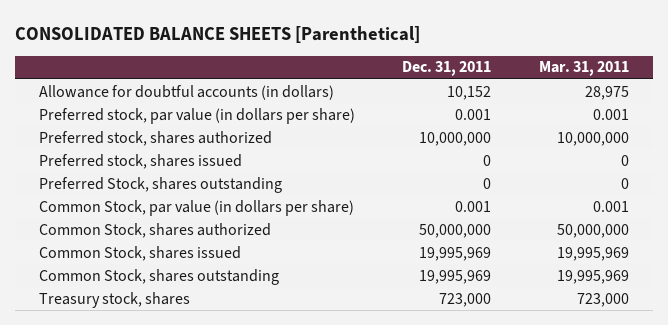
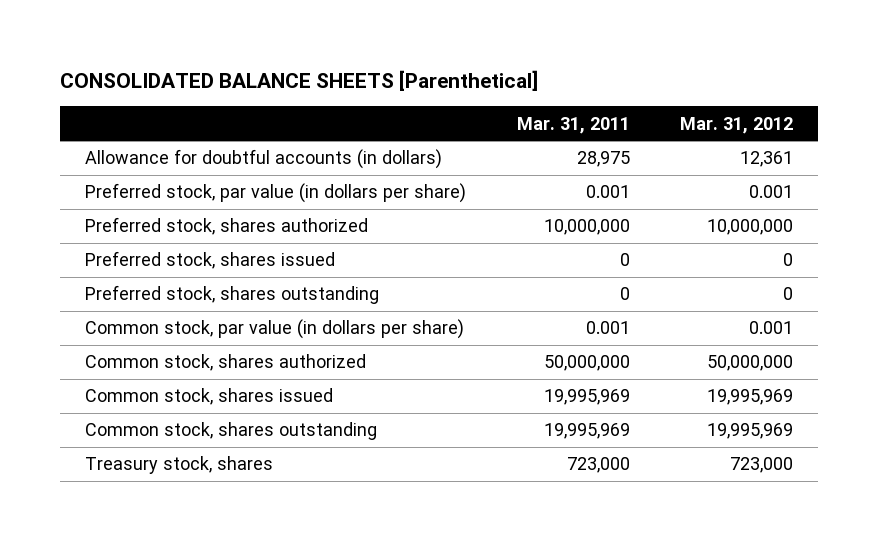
[402,61,492,77] Dec. 31, 2011 -> none
none -> [680,116,794,134] Mar. 31, 2012
[38,176,282,193] Preferred Stock, shares outstanding -> [85,285,380,305] Preferred stock, shares outstanding
[38,199,354,216] Common Stock, par value (in dollars per share) -> [85,319,465,340] Common stock, par value (in dollars per share)
[38,222,271,238] Common Stock, shares authorized -> [85,354,367,372] Common stock, shares authorized
[38,245,241,261] Common Stock, shares issued -> [85,388,334,406] Common stock, shares issued
[38,268,279,285] Common Stock, shares outstanding -> [85,422,378,441] Common stock, shares outstanding

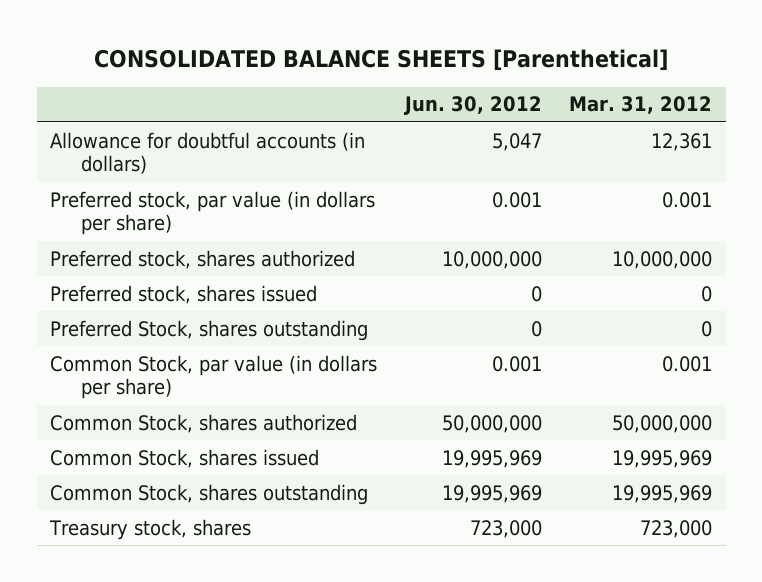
[516,116,630,134] Mar. 31, 2011 -> none
none -> [403,96,542,116] Jun. 30, 2012
[85,285,380,305] Preferred stock, shares outstanding -> [50,319,369,341] Preferred Stock, shares outstanding
[85,319,465,340] Common stock, par value (in dollars per share) -> [50,354,378,400] Common Stock, par value (in dollars per share)
[85,354,367,372] Common stock, shares authorized -> [50,413,358,433] Common Stock, shares authorized
[85,388,334,406] Common stock, shares issued -> [50,448,320,468] Common Stock, shares issued
[85,422,378,441] Common stock, shares outstanding -> [50,483,369,505] Common Stock, shares outstanding

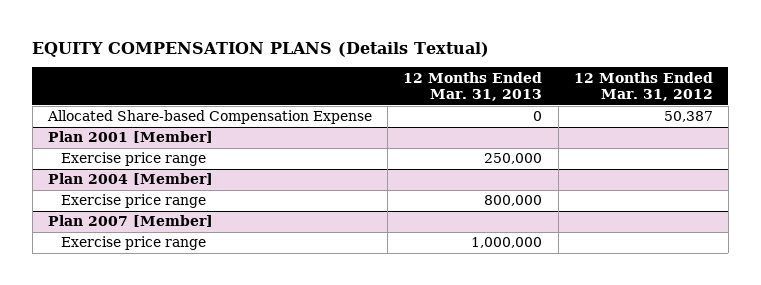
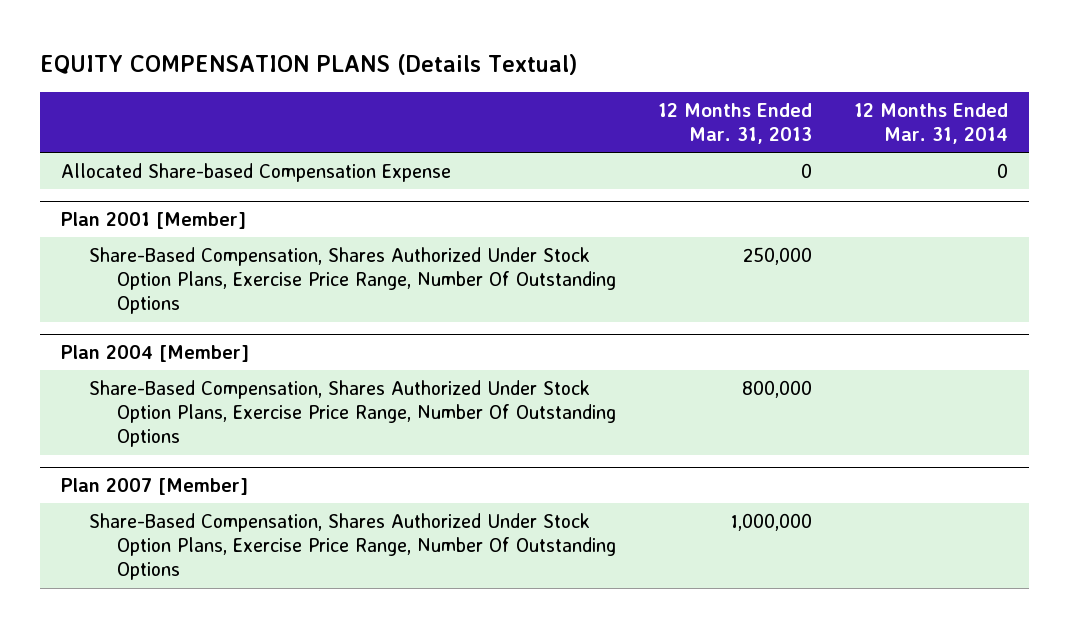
[573,71,713,102] 12 Months Ended Mar. 31, 2012 -> none
none -> [854,102,1009,144] 12 Months Ended Mar. 31, 2014
[61,152,207,167] Exercise price range -> [88,246,616,315] Share-Based Compensation, Shares Authorized Under Stock Option Plans, Exercise Price Range, Number Of Outstanding Options
[61,194,207,209] Exercise price range -> [88,379,616,448] Share-Based Compensation, Shares Authorized Under Stock Option Plans, Exercise Price Range, Number Of Outstanding Options
[61,236,207,251] Exercise price range -> [88,512,616,581] Share-Based Compensation, Shares Authorized Under Stock Option Plans, Exercise Price Range, Number Of Outstanding Options

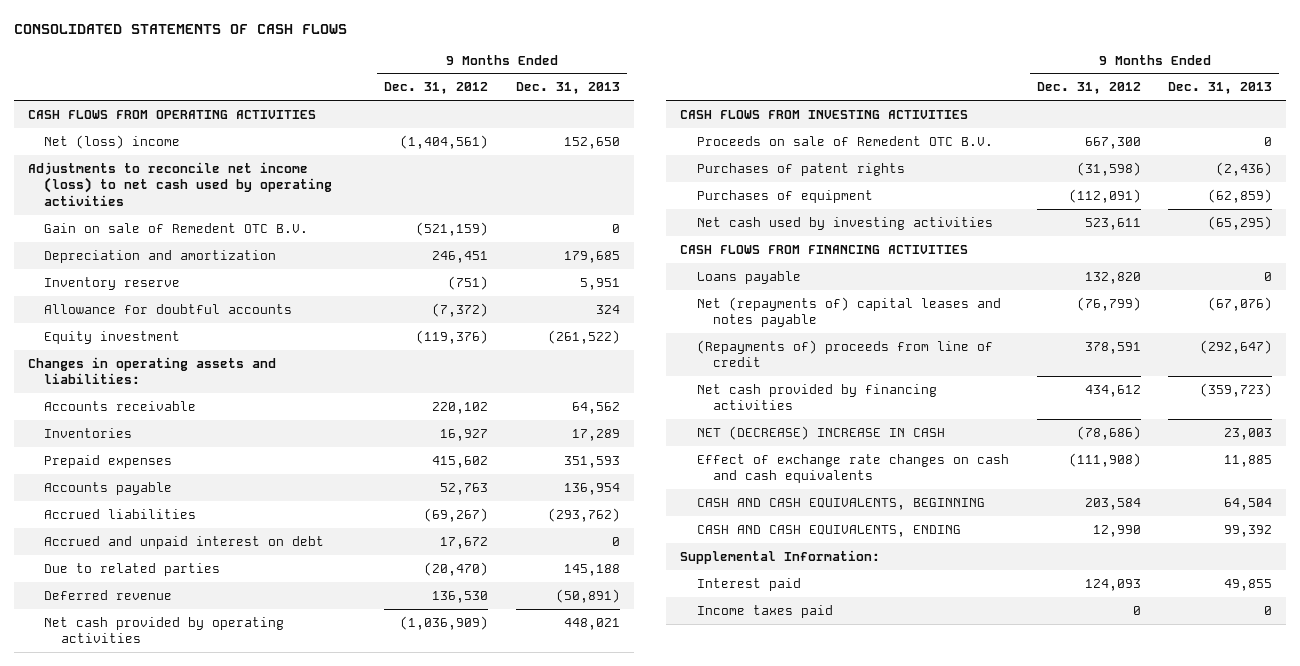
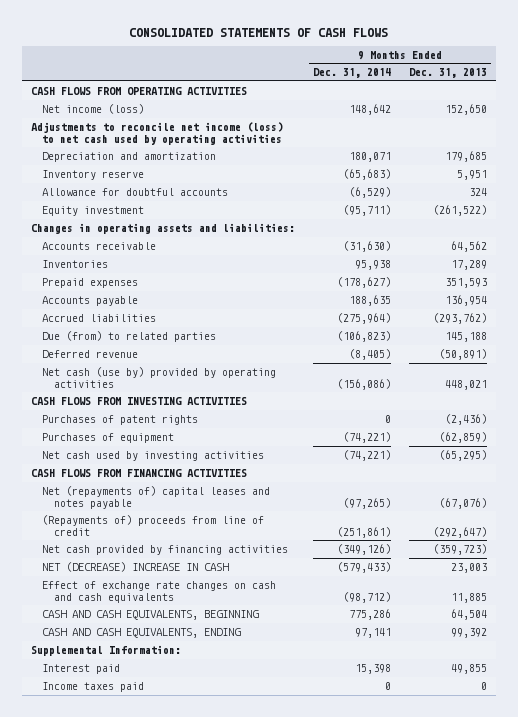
[384,82,489,95] Dec. 31, 2012 -> none
none -> [313,68,392,79] Dec. 31, 2014
[44,134,181,149] Net (loss) income -> [42,103,145,114] Net income (loss)
[44,222,309,233] Gain on sale of Remedent OTC B.V. -> none
[44,535,325,549] Accrued and unpaid interest on debt -> none
[44,562,221,576] Due to related parties -> [42,330,217,342] Due (from) to related parties
[44,616,285,644] Net cash provided by operating activities -> [42,366,277,388] Net cash (use by) provided by operating activities
[696,135,993,146] Proceeds on sale of Remedent OTC B.V. -> none
[696,270,801,284] Loans payable -> none

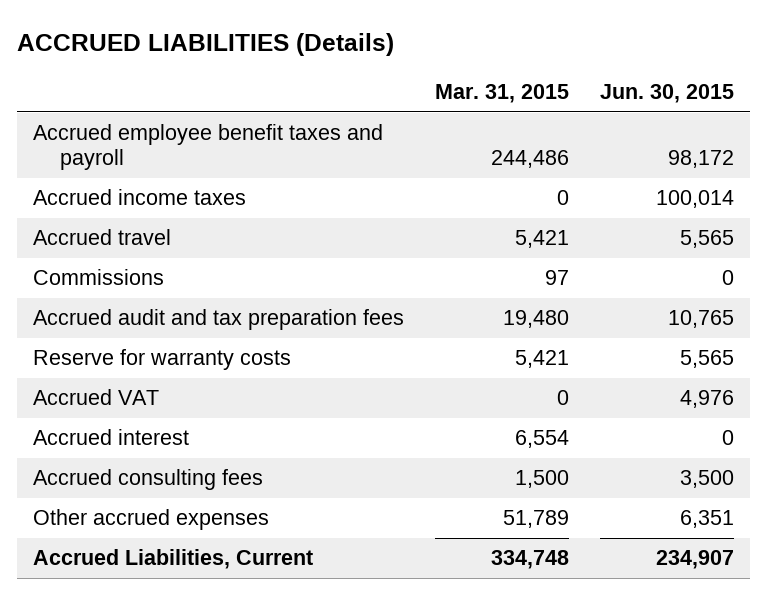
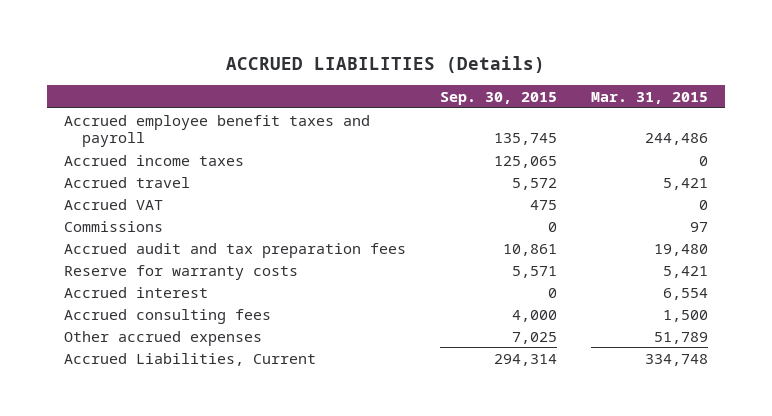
[600,84,735,104] Jun. 30, 2015 -> none
none -> [439,91,557,105] Sep. 30, 2015
[32,389,159,406] Accrued VAT -> [63,198,163,210] Accrued VAT

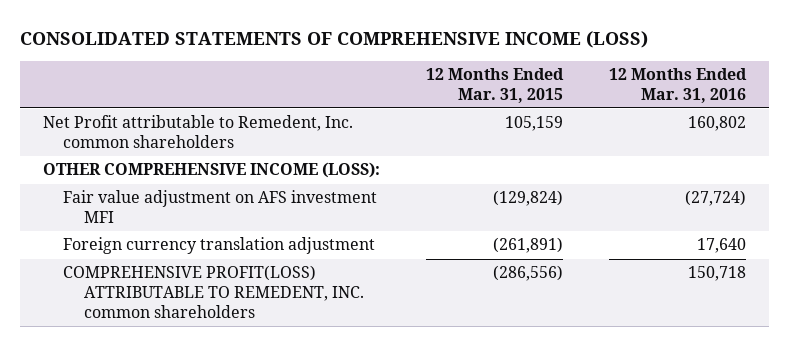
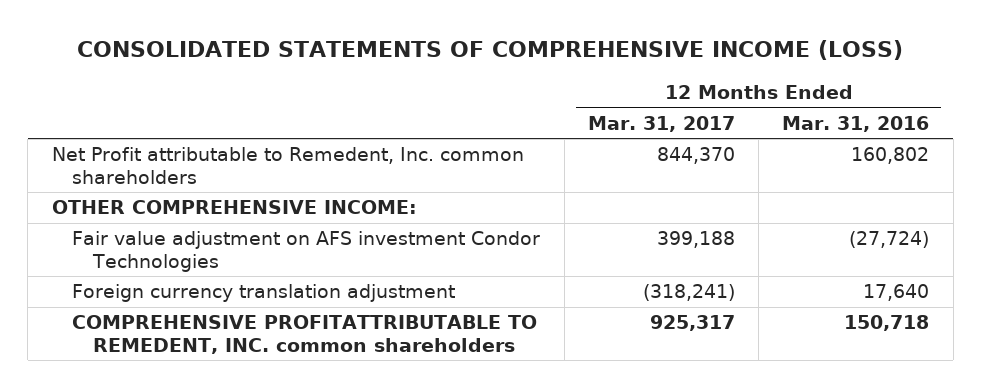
[426,68,565,103] 12 Months Ended Mar. 31, 2015 -> none
none -> [587,115,735,132] Mar. 31, 2017
[43,162,381,179] OTHER COMPREHENSIVE INCOME (LOSS): -> [51,200,417,215] OTHER COMPREHENSIVE INCOME:
[63,190,378,224] Fair value adjustment on AFS investment MFI -> [72,231,541,272] Fair value adjustment on AFS investment Condor Technologies
[63,265,364,318] COMPREHENSIVE PROFIT(LOSS) ATTRIBUTABLE TO REMEDENT, INC. common shareholders -> [72,315,538,354] COMPREHENSIVE PROFITATTRIBUTABLE TO REMEDENT, INC. common shareholders

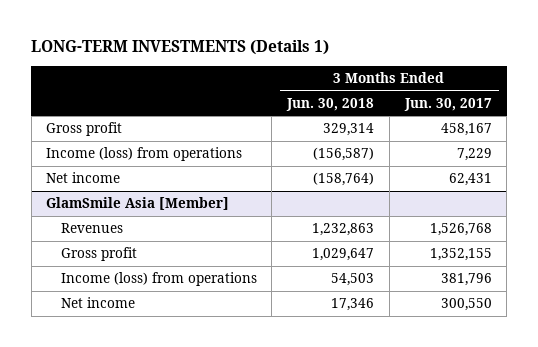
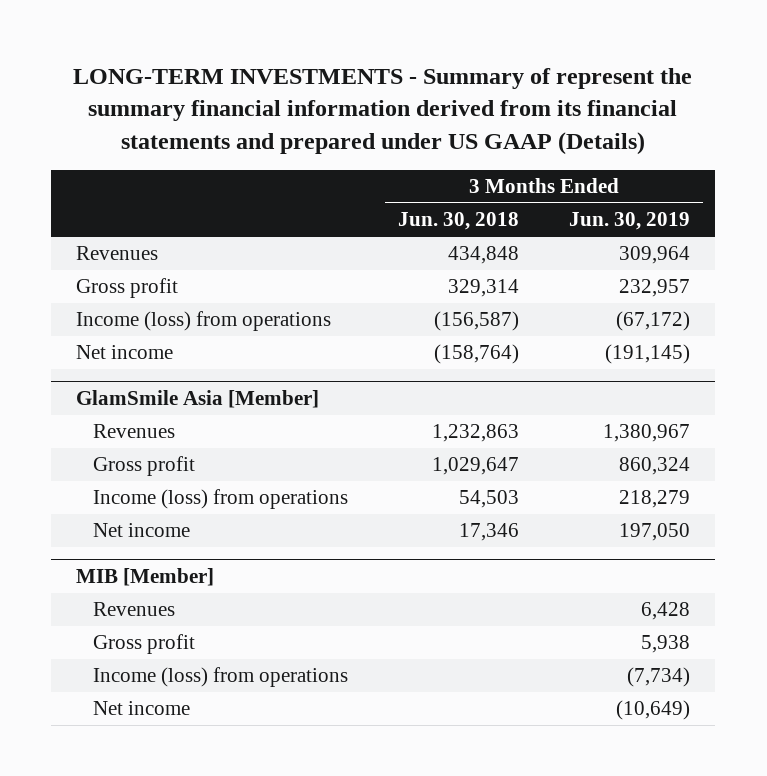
[31,40,330,56] LONG-TERM INVESTMENTS (Details 1) -> [73,67,693,155] LONG-TERM INVESTMENTS - Summary of represent the summary financial information derived from its financial statements and prepared under US GAAP (Details)
[403,97,492,111] Jun. 30, 2017 -> none
none -> [569,212,691,231] Jun. 30, 2019
none -> [76,246,159,261] Revenues
none -> [76,568,215,587] MIB [Member]
none -> [92,602,175,617] Revenues
none -> [92,634,195,655] Gross profit
none -> [92,667,348,688] Income (loss) from operations
none -> [92,701,190,716] Net income

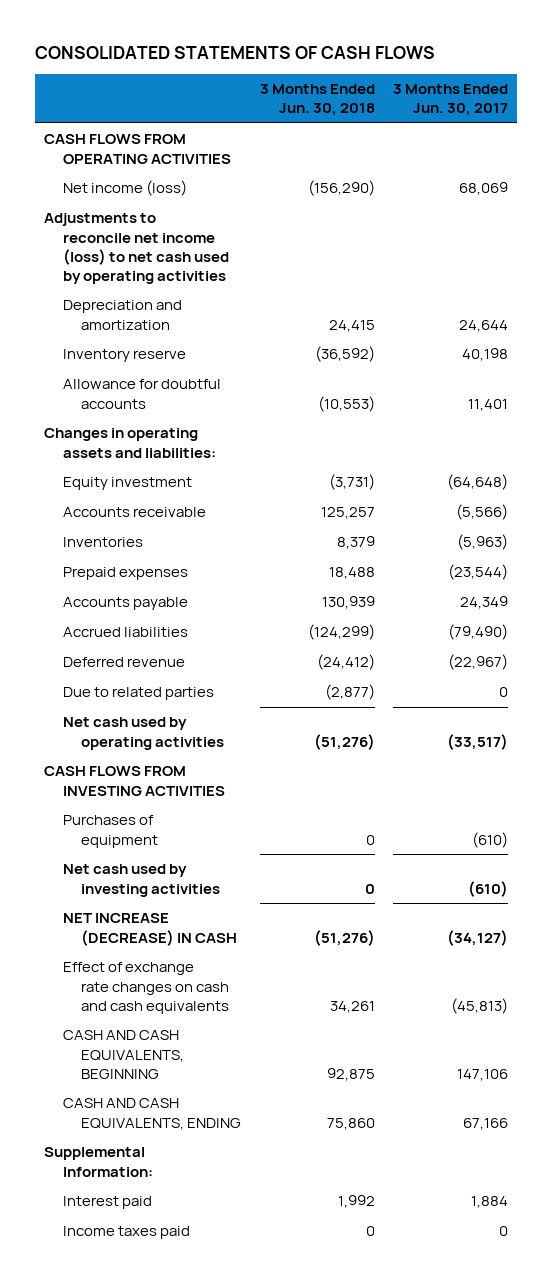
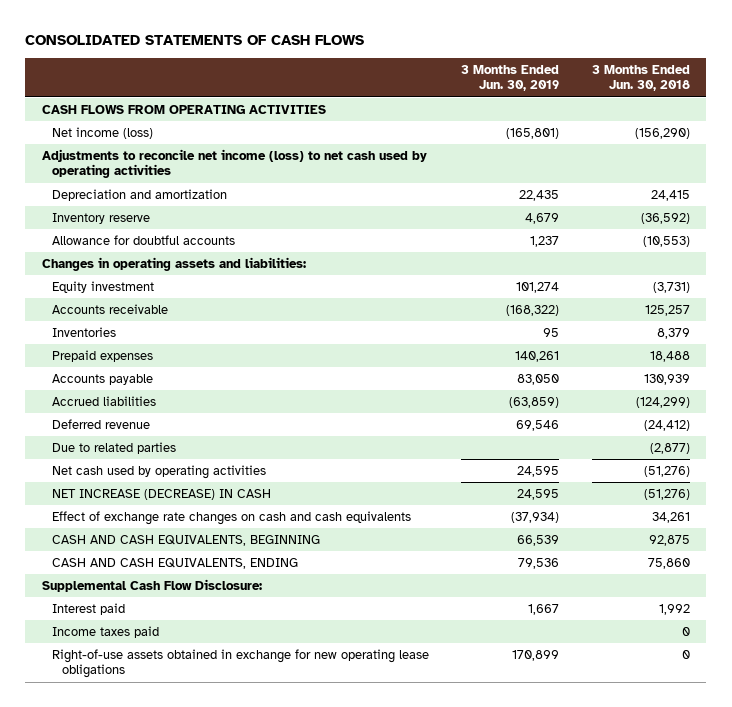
[392,84,508,117] 3 Months Ended Jun. 30, 2017 -> none
none -> [461,65,560,92] 3 Months Ended Jun. 30, 2019
[44,766,225,796] CASH FLOWS FROM INVESTING ACTIVITIES -> none
[62,815,159,848] Purchases of equipment -> none
[62,864,221,897] Net cash used by investing activities -> none
[44,1147,153,1177] Supplemental Information: -> [41,579,262,593] Supplemental Cash Flow Disclosure:
none -> [51,649,429,679] Right-of-use assets obtained in exchange for new operating lease obligations

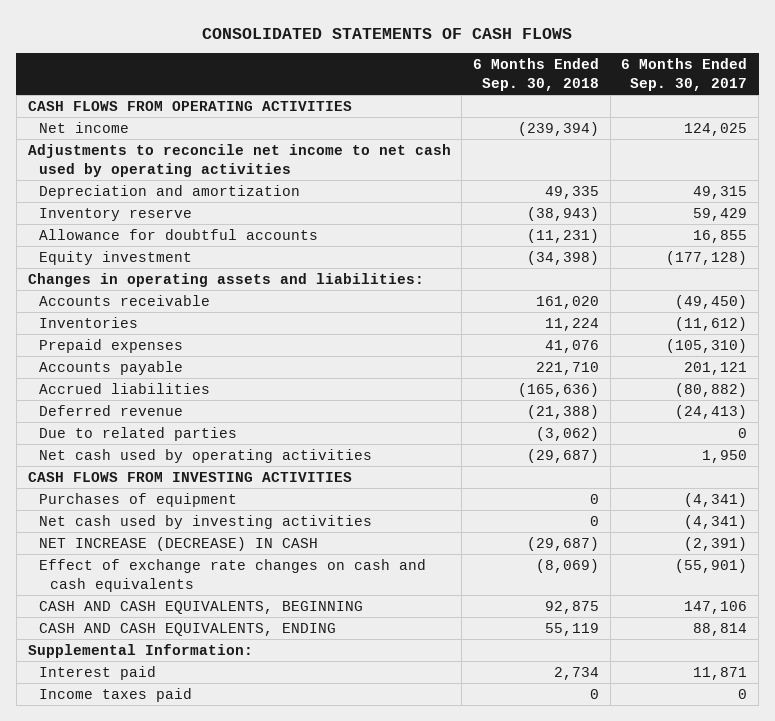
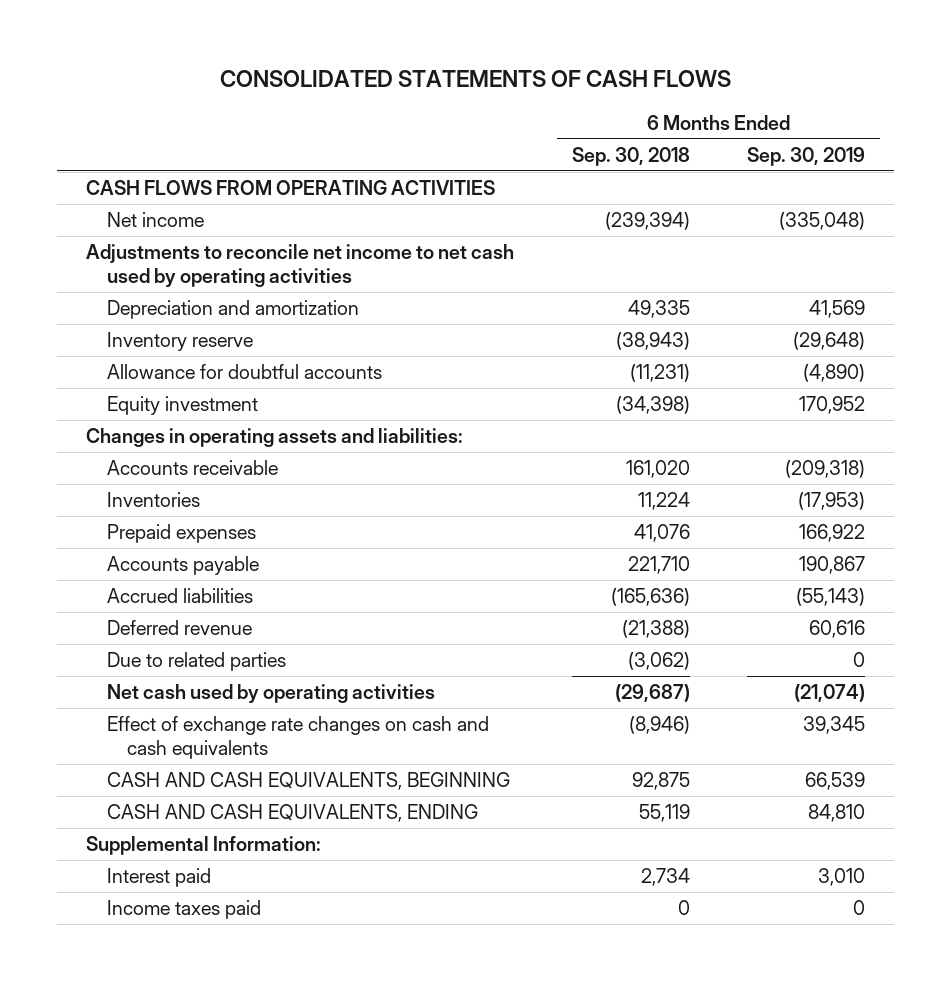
[621,58,748,91] 6 Months Ended Sep. 30, 2017 -> none
none -> [747,146,866,166] Sep. 30, 2019
[27,472,352,483] CASH FLOWS FROM INVESTING ACTIVITIES -> none
[38,493,237,508] Purchases of equipment -> none
[38,515,372,530] Net cash used by investing activities -> none
[38,537,318,552] NET INCREASE (DECREASE) IN CASH -> none
[535,559,599,574] (8,069) -> [628,716,690,735] (8,946)

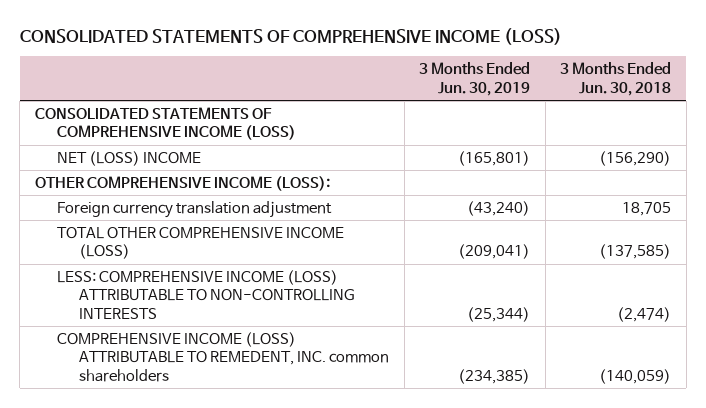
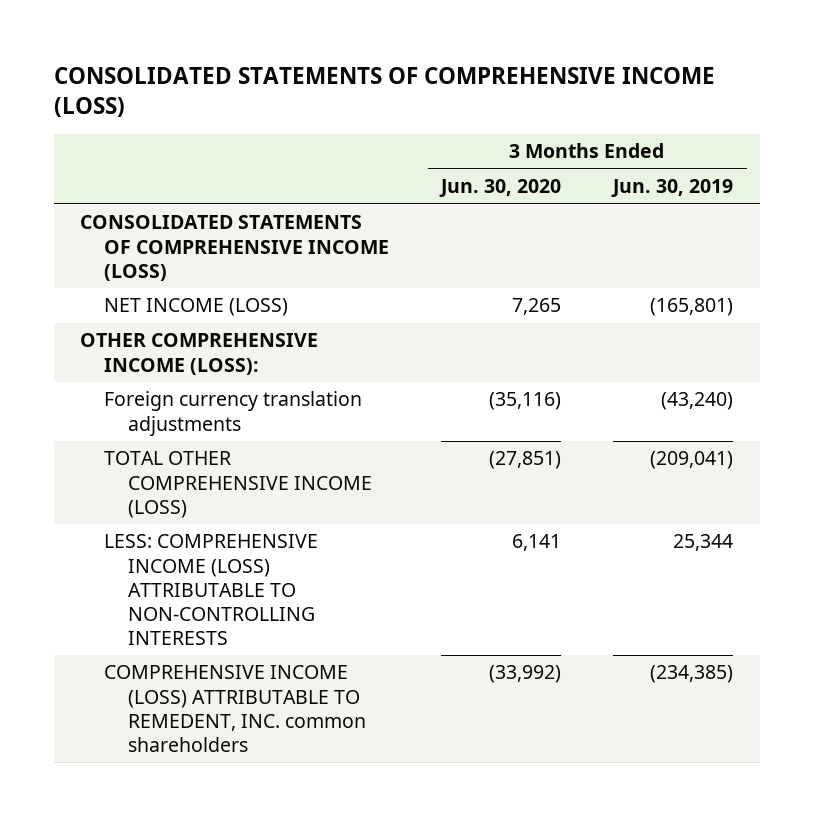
[560,62,672,96] 3 Months Ended Jun. 30, 2018 -> none
none -> [439,179,562,198] Jun. 30, 2020
[57,150,202,166] NET (LOSS) INCOME -> [104,298,289,317] NET INCOME (LOSS)
[57,200,333,218] Foreign currency translation adjustment -> [104,391,363,436] Foreign currency translation adjustments
[467,306,531,322] (25,344) -> [673,534,734,552] 25,344

